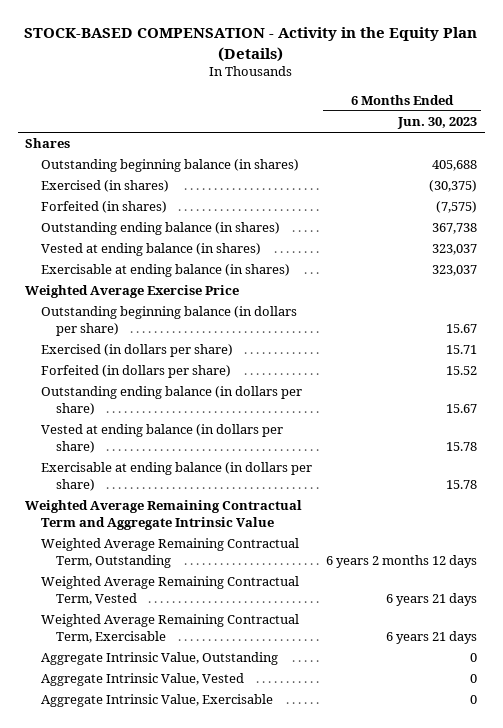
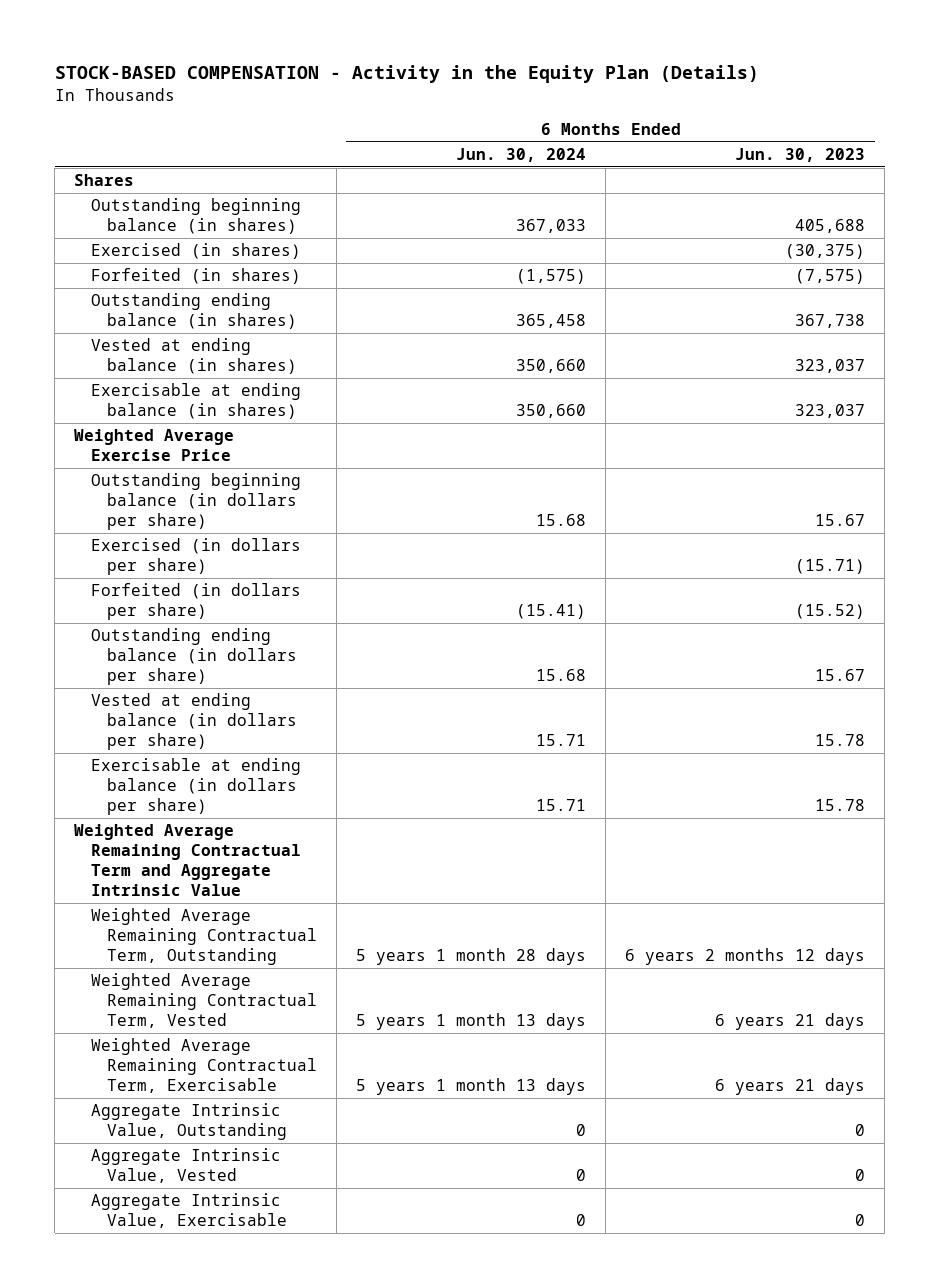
none -> [456,147,587,162] Jun. 30, 2024
[446,345,478,355] 15.71 -> [795,559,866,575] (15.71)
[446,366,478,376] 15.52 -> [795,604,866,620] (15.52)

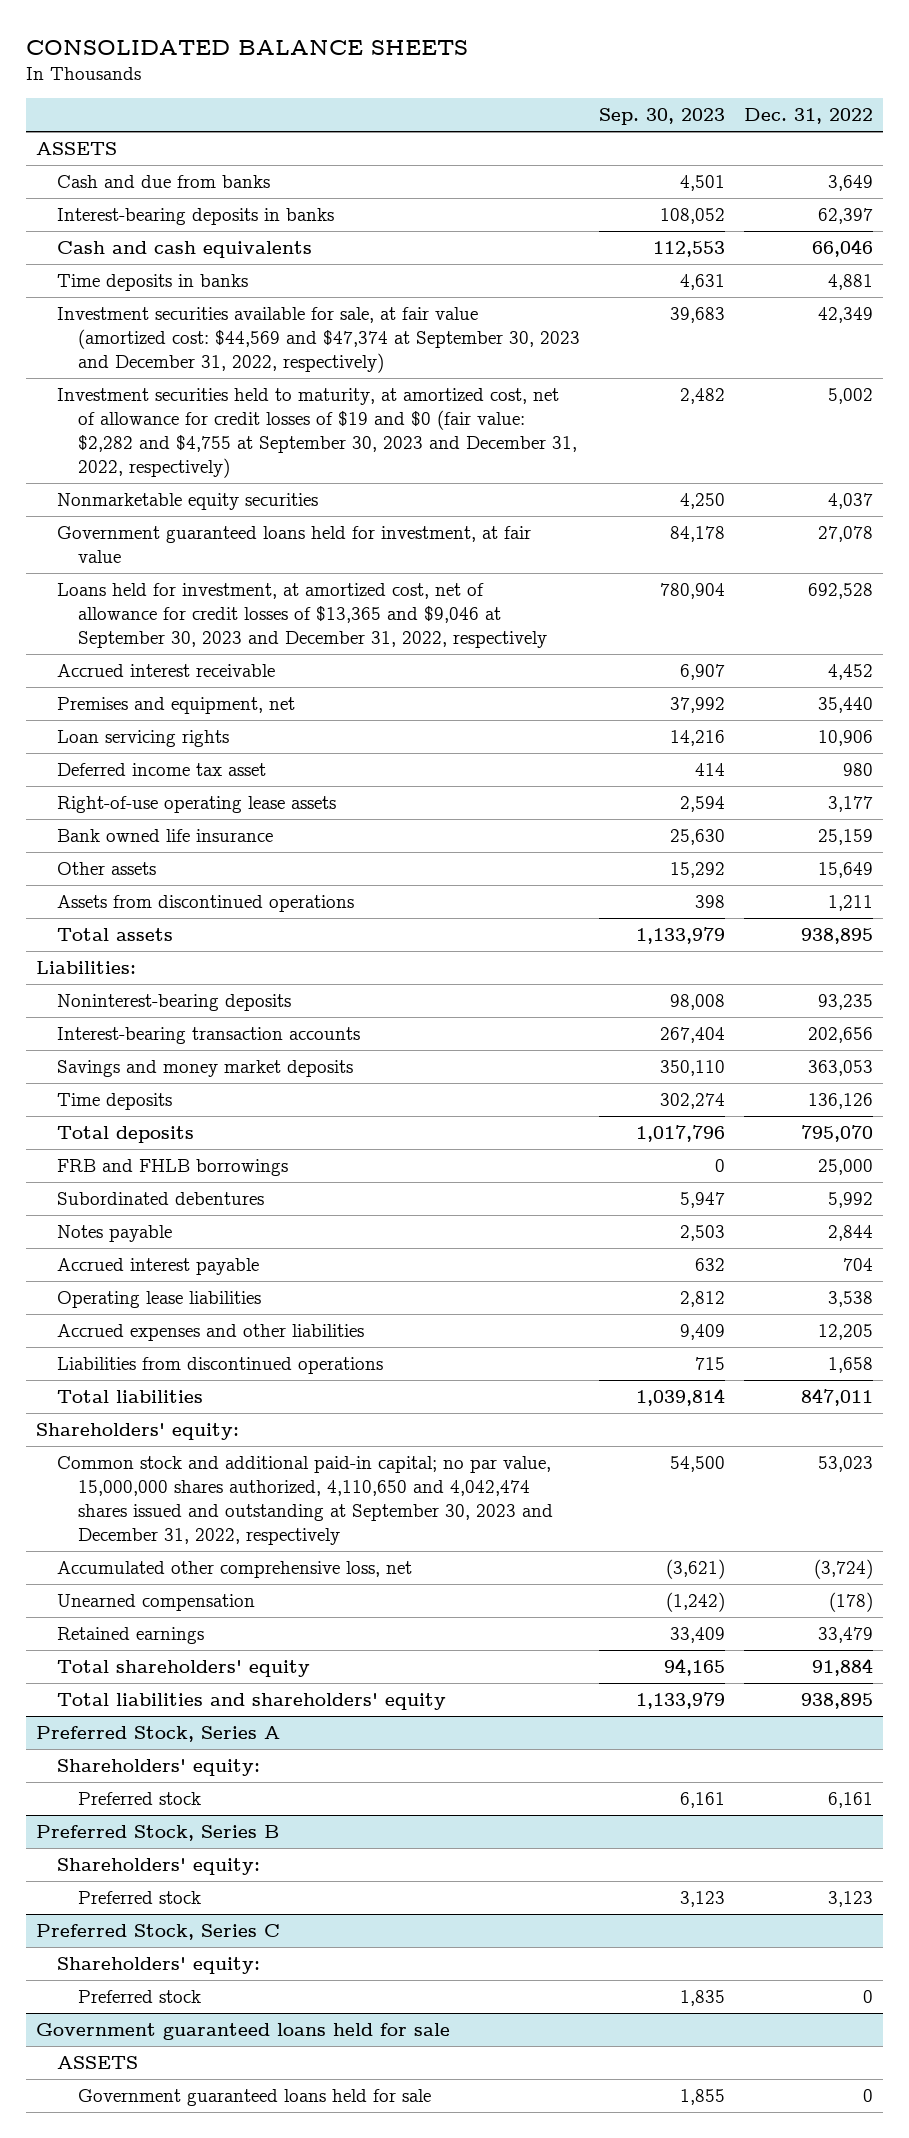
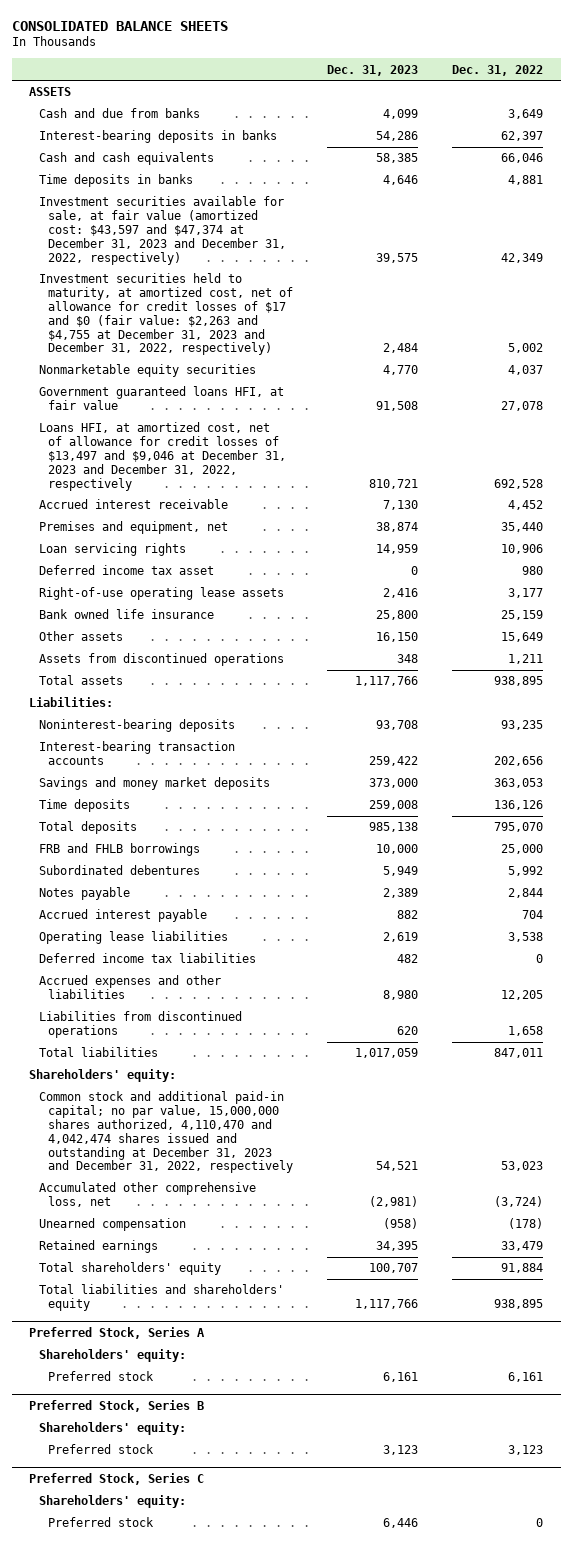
[599,107,726,125] Sep. 30, 2023 -> none
none -> [327,64,419,76] Dec. 31, 2023
[56,306,581,373] Investment securities available for sale, at fair value (amortized cost: $44,569 and $47,374 at September 30, 2023 and December 31, 2022, respectively) -> [38,196,286,265] Investment securities available for sale, at fair value (amortized cost: $43,597 and $47,374 at December 31, 2023 and December 31, 2022, respectively)
[56,387,578,478] Investment securities held to maturity, at amortized cost, net of allowance for credit losses of $19 and $0 (fair value: $2,282 and $4,755 at September 30, 2023 and December 31, 2022, respectively) -> [38,273,293,356] Investment securities held to maturity, at amortized cost, net of allowance for credit losses of $17 and $0 (fair value: $2,263 and $4,755 at December 31, 2023 and December 31, 2022, respectively)
[56,525,531,563] Government guaranteed loans held for investment, at fair value -> [38,386,284,411] Government guaranteed loans HFI, at fair value
[56,582,548,648] Loans held for investment, at amortized cost, net of allowance for credit losses of $13,365 and $9,046 at September 30, 2023 and December 31, 2022, respectively -> [38,422,286,491] Loans HFI, at amortized cost, net of allowance for credit losses of $13,497 and $9,046 at December 31, 2023 and December 31, 2022, respectively
none -> [38,953,256,964] Deferred income tax liabilities
[56,1455,554,1545] Common stock and additional paid-in capital; no par value, 15,000,000 shares authorized, 4,110,650 and 4,042,474 shares issued and outstanding at September 30, 2023 and December 31, 2022, respectively -> [38,1091,293,1174] Common stock and additional paid-in capital; no par value, 15,000,000 shares authorized, 4,110,470 and 4,042,474 shares issued and outstanding at December 31, 2023 and December 31, 2022, respectively
[35,2022,450,2040] Government guaranteed loans held for sale -> none
[56,2055,138,2069] ASSETS -> none
[78,2088,432,2106] Government guaranteed loans held for sale -> none

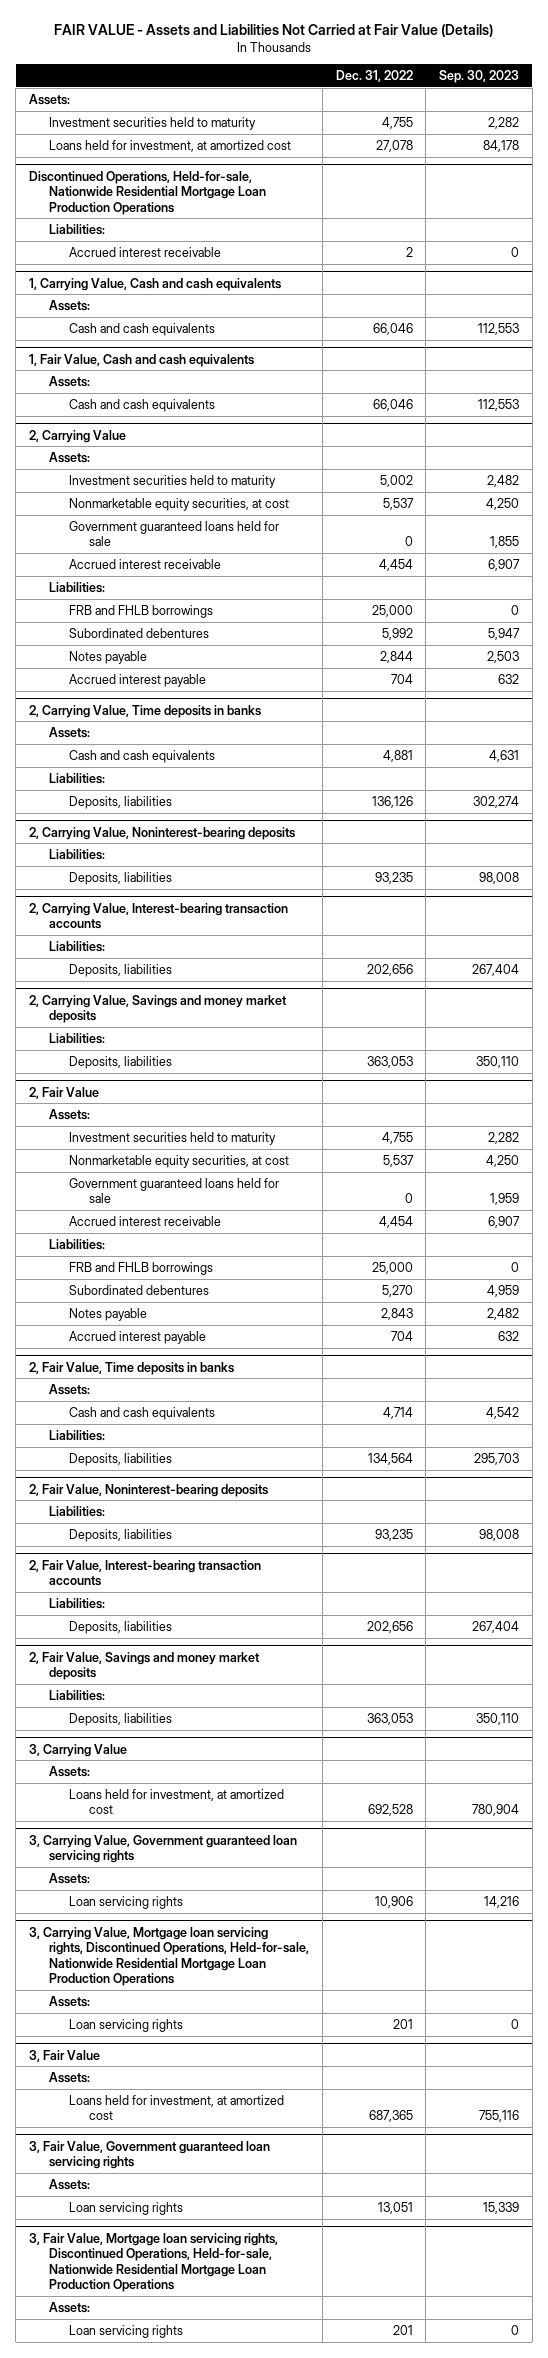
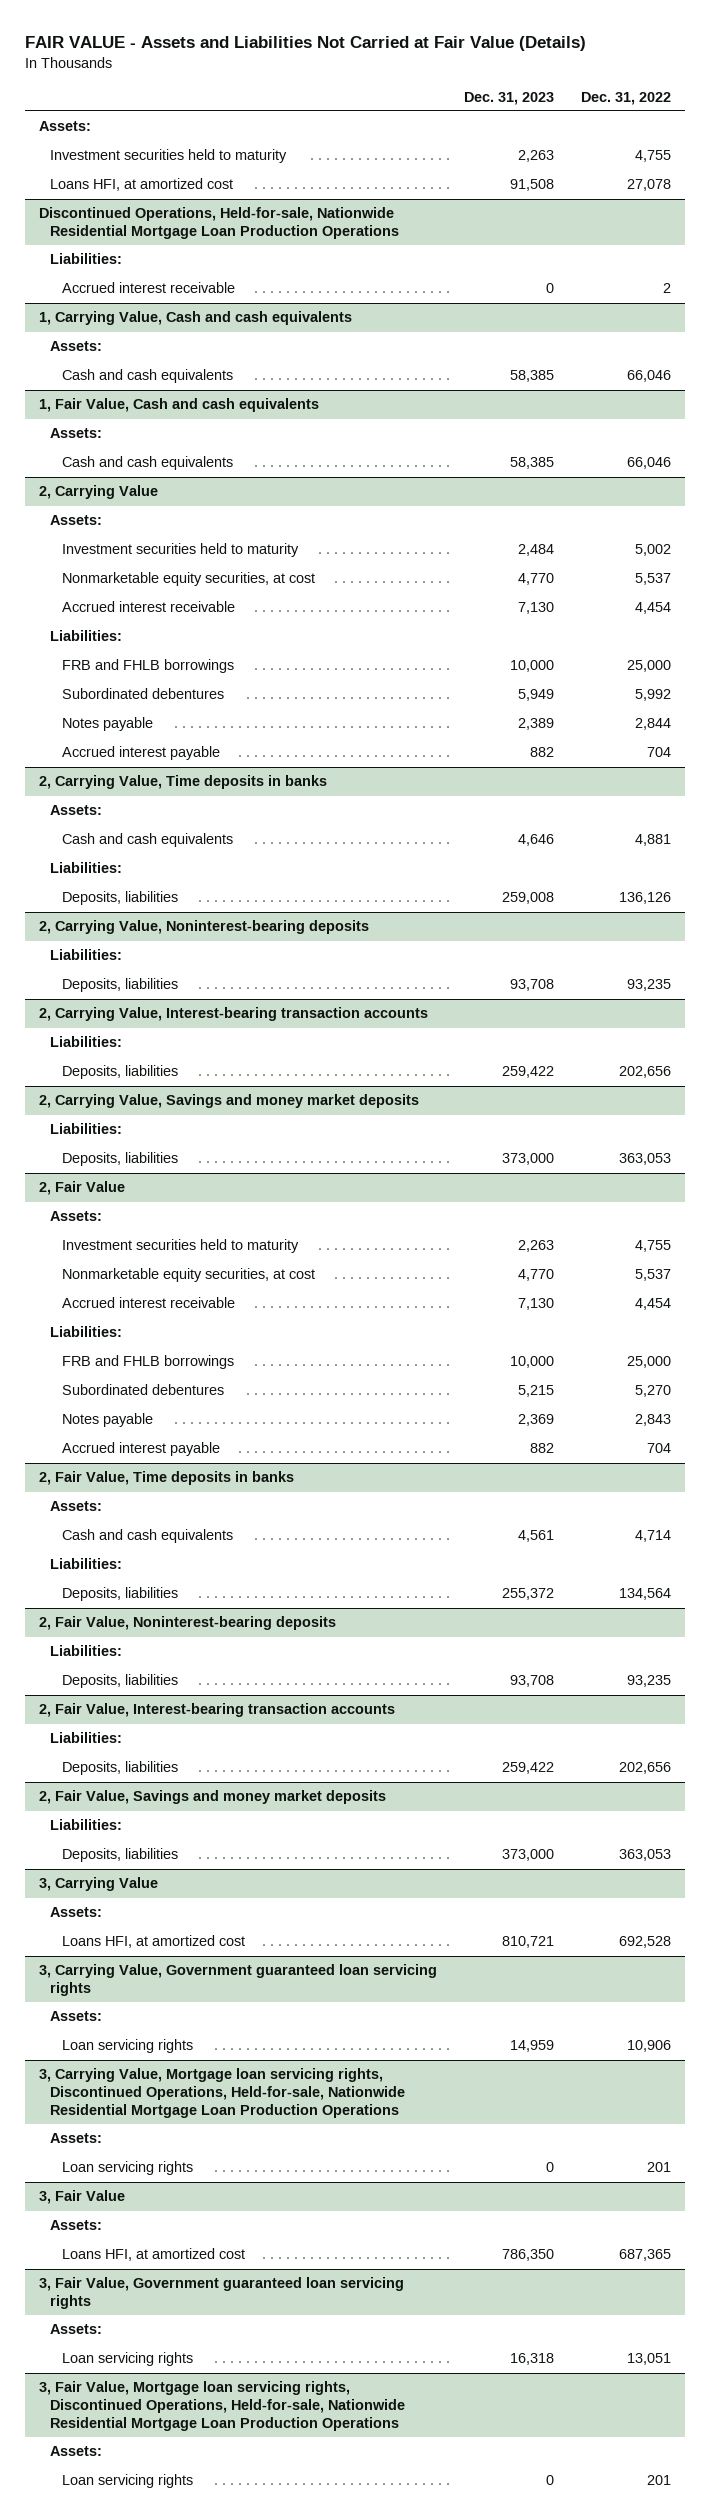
[439,70,520,84] Sep. 30, 2023 -> none
none -> [464,91,555,105] Dec. 31, 2023
[49,139,292,152] Loans held for investment, at amortized cost -> [50,178,234,192] Loans HFI, at amortized cost
[68,520,279,547] Government guaranteed loans held for sale -> none
[68,1177,279,1204] Government guaranteed loans held for sale -> none
[68,1788,284,1815] Loans held for investment, at amortized cost -> [61,1935,245,1949] Loans HFI, at amortized cost
[68,2094,284,2121] Loans held for investment, at amortized cost -> [61,2248,245,2262] Loans HFI, at amortized cost

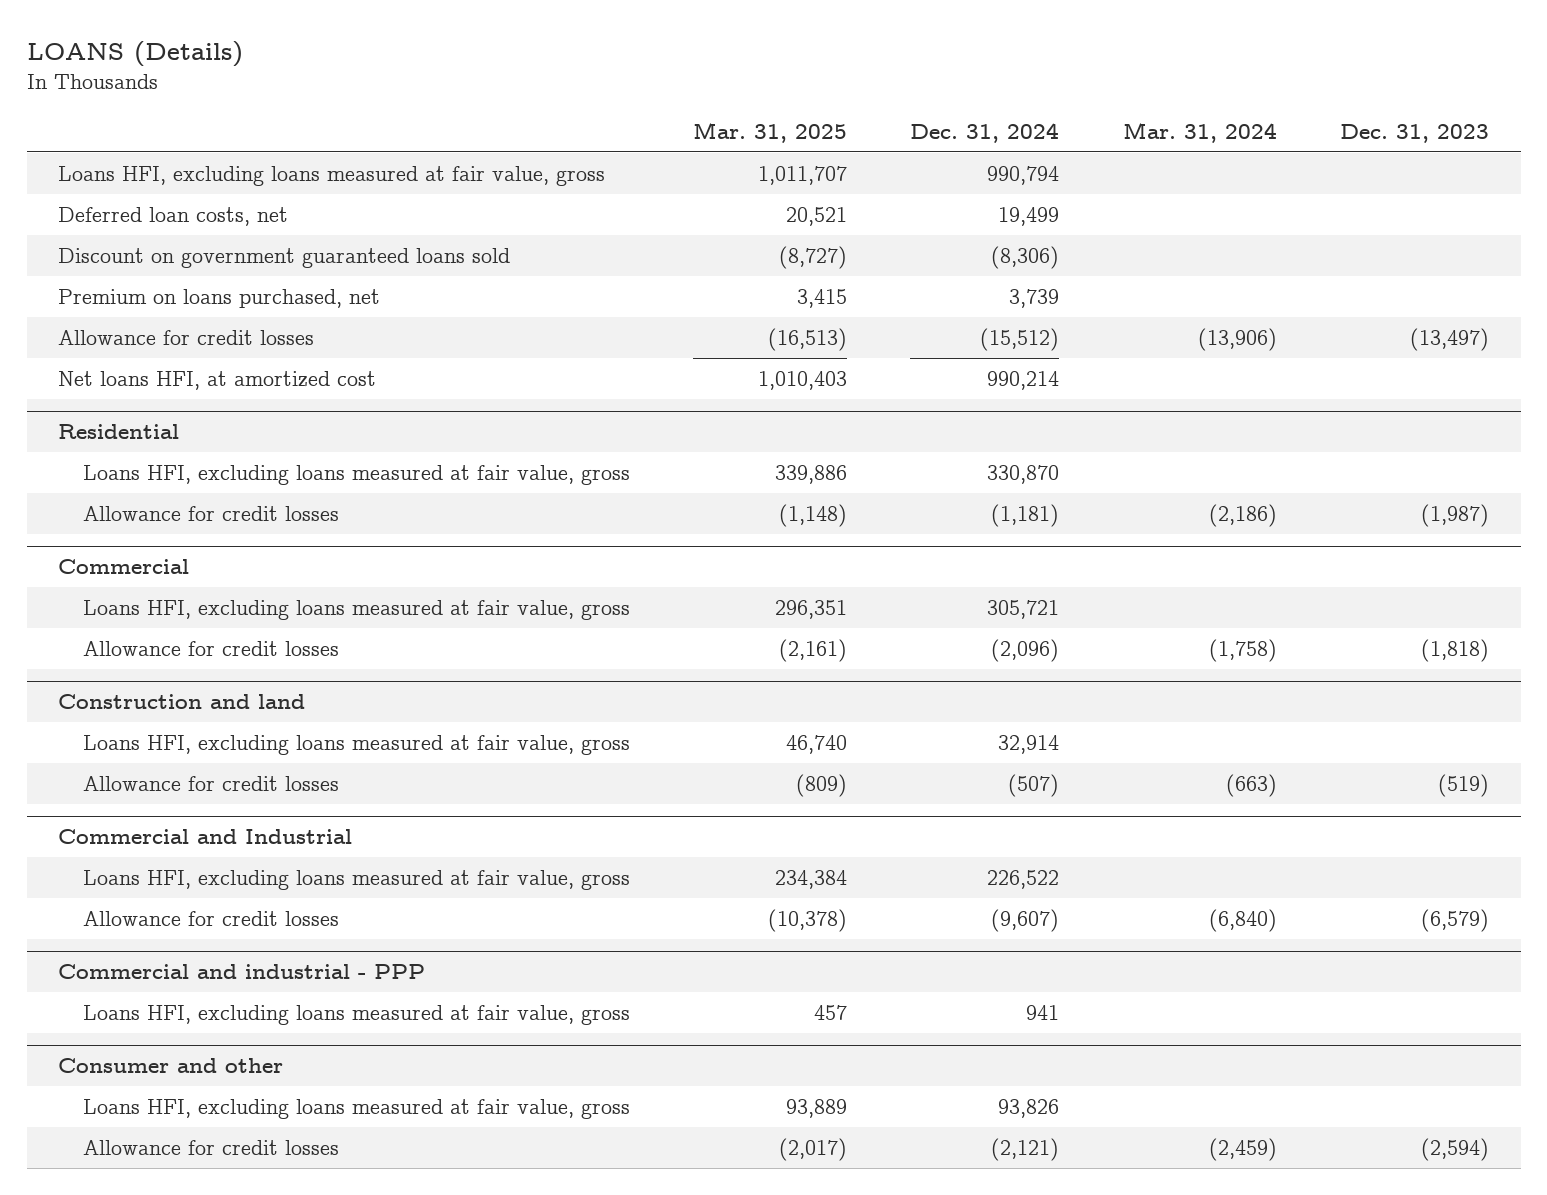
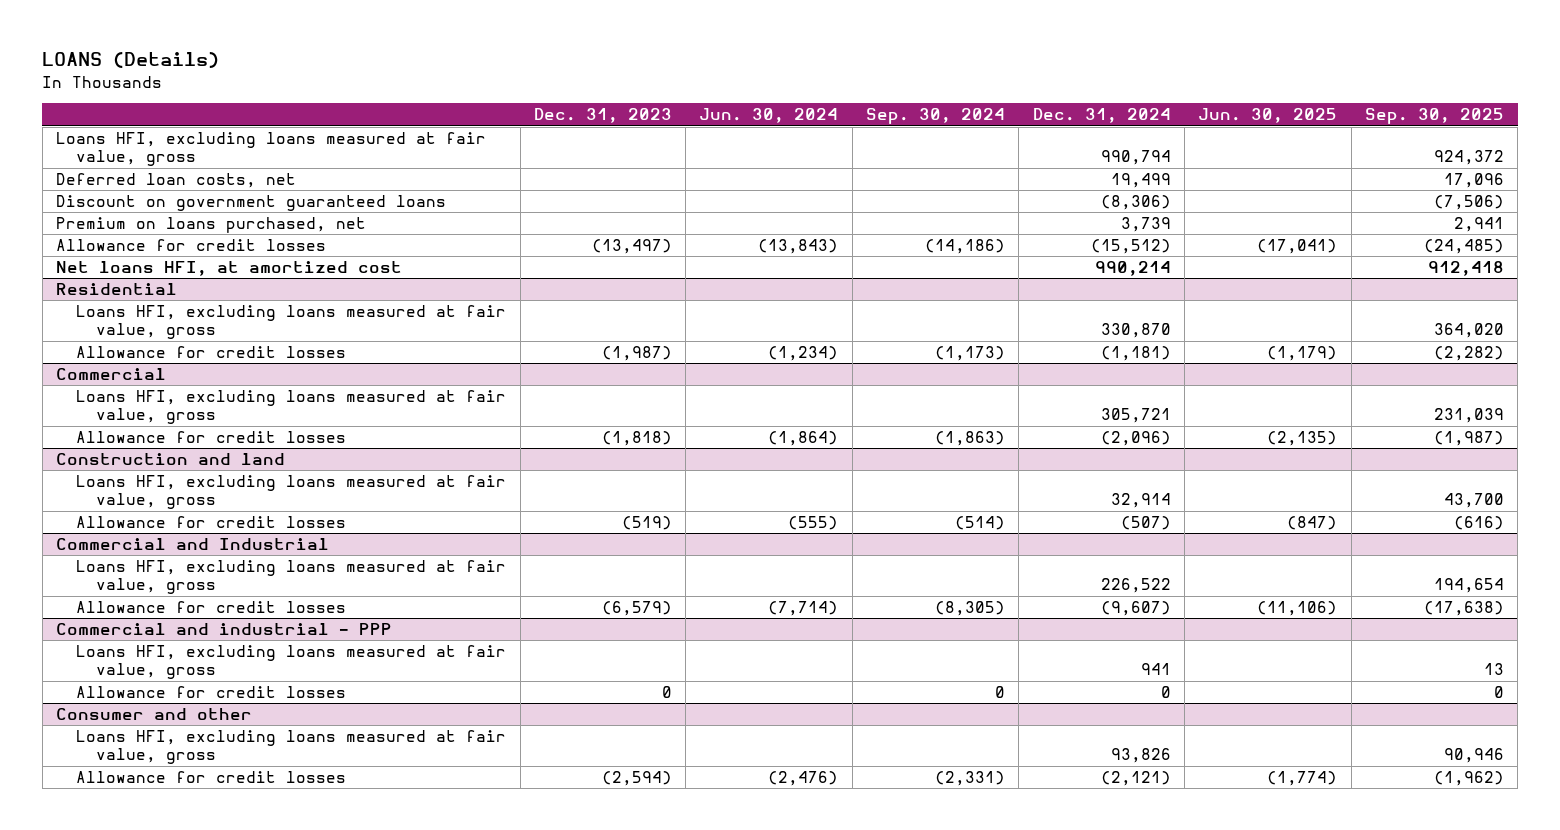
[692,121,847,143] Mar. 31, 2025 -> none
[1122,121,1277,143] Mar. 31, 2024 -> none
none -> [699,108,839,124] Jun. 30, 2024
none -> [866,108,1006,125] Sep. 30, 2024
none -> [1198,108,1338,124] Jun. 30, 2025
none -> [1364,108,1504,125] Sep. 30, 2025
[58,247,511,268] Discount on government guaranteed loans sold -> [55,195,446,212] Discount on government guaranteed loans
none -> [76,686,347,699] Allowance for credit losses

